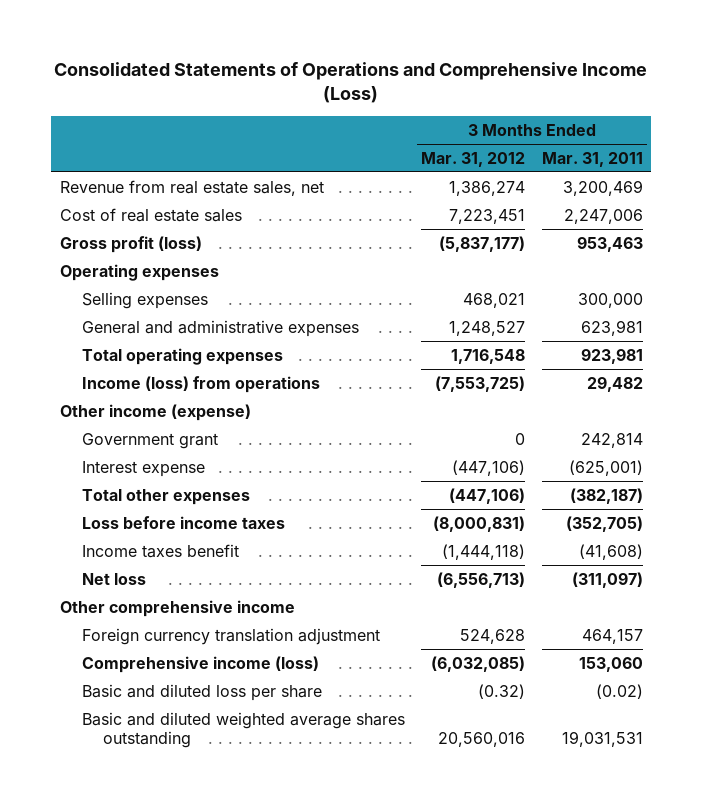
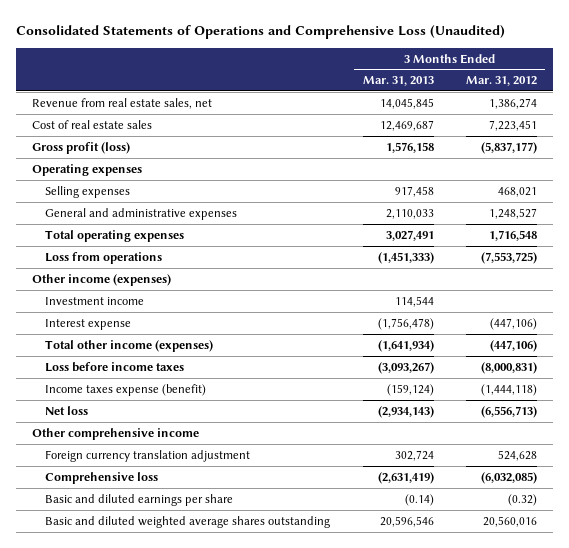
[54,61,648,104] Consolidated Statements of Operations and Comprehensive Income (Loss) -> [16,25,506,40] Consolidated Statements of Operations and Comprehensive Loss (Unaudited)
[541,151,643,167] Mar. 31, 2011 -> none
none -> [362,76,434,87] Mar. 31, 2013
[81,432,218,449] Government grant -> none
[81,375,320,393] Income (loss) from operations -> [45,251,163,264] Loss from operations
[59,403,251,421] Other income (expense) -> [32,273,172,286] Other income (expenses)
none -> [45,296,145,305] Investment income
[81,488,250,505] Total other expenses -> [45,339,214,352] Total other income (expenses)
[81,543,239,558] Income taxes benefit -> [45,383,207,396] Income taxes expense (benefit)
[81,655,319,673] Comprehensive income (loss) -> [45,471,159,484] Comprehensive loss
[81,683,322,701] Basic and diluted loss per share -> [45,493,234,506] Basic and diluted earnings per share

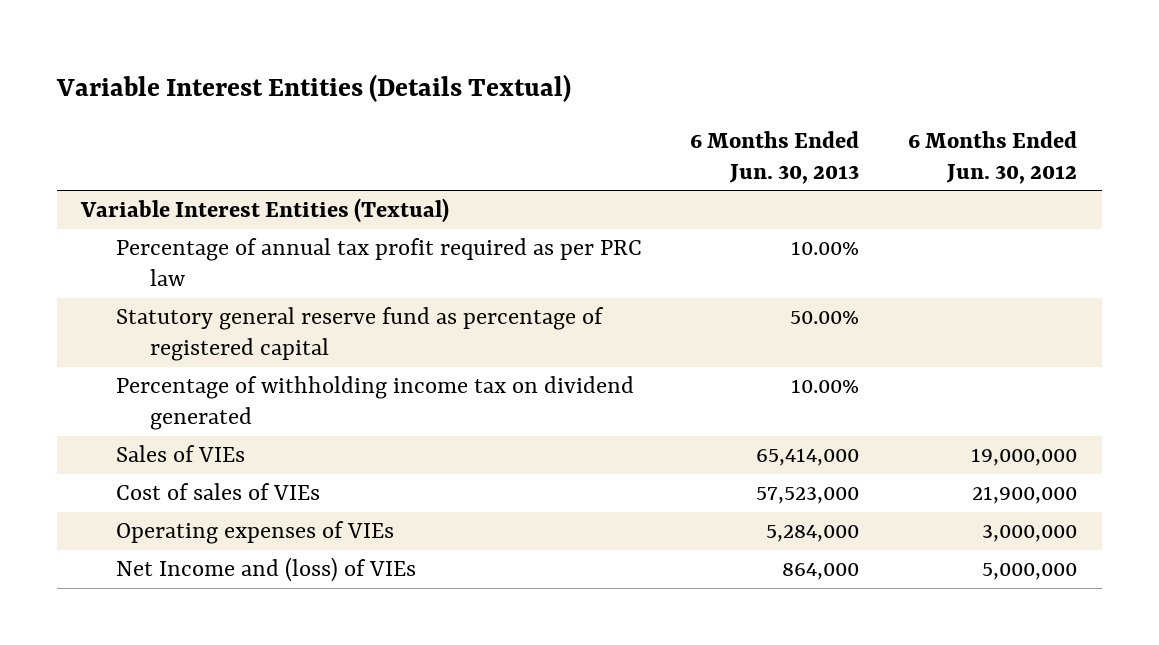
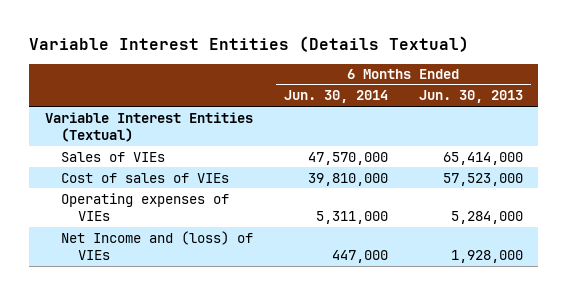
[908,131,1078,184] 6 Months Ended Jun. 30, 2012 -> none
none -> [284,90,389,104] Jun. 30, 2014
[115,238,642,286] Percentage of annual tax profit required as per PRC law -> none
[115,307,604,361] Statutory general reserve fund as percentage of registered capital -> none
[115,376,634,430] Percentage of withholding income tax on dividend generated -> none
[782,563,860,581] 864,000 -> [450,250,523,264] 1,928,000

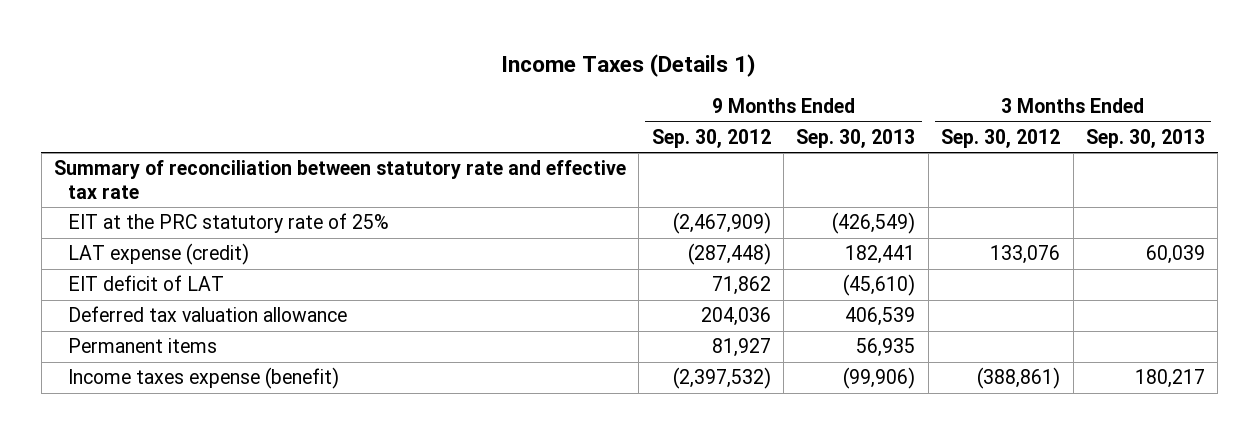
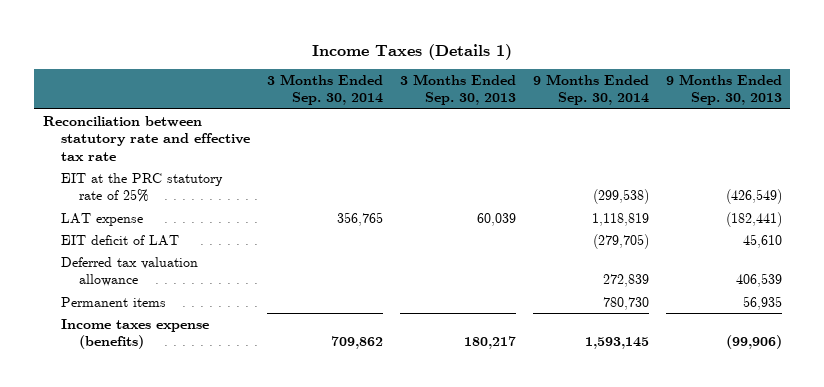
[651,129,771,149] Sep. 30, 2012 -> none
[941,129,1061,149] Sep. 30, 2012 -> none
none -> [266,73,383,106] 3 Months Ended Sep. 30, 2014
none -> [532,73,649,106] 9 Months Ended Sep. 30, 2014
[53,160,626,200] Summary of reconciliation between statutory rate and effective tax rate -> [42,115,250,161] Reconciliation between statutory rate and effective tax rate
[67,243,249,266] LAT expense (credit) -> [60,212,143,226] LAT expense
[845,245,916,265] 182,441 -> [725,211,782,227] (182,441)
[843,274,916,297] (45,610) -> [742,233,782,248] 45,610
[67,367,339,390] Income taxes expense (benefit) -> [60,318,209,350] Income taxes expense (benefits)

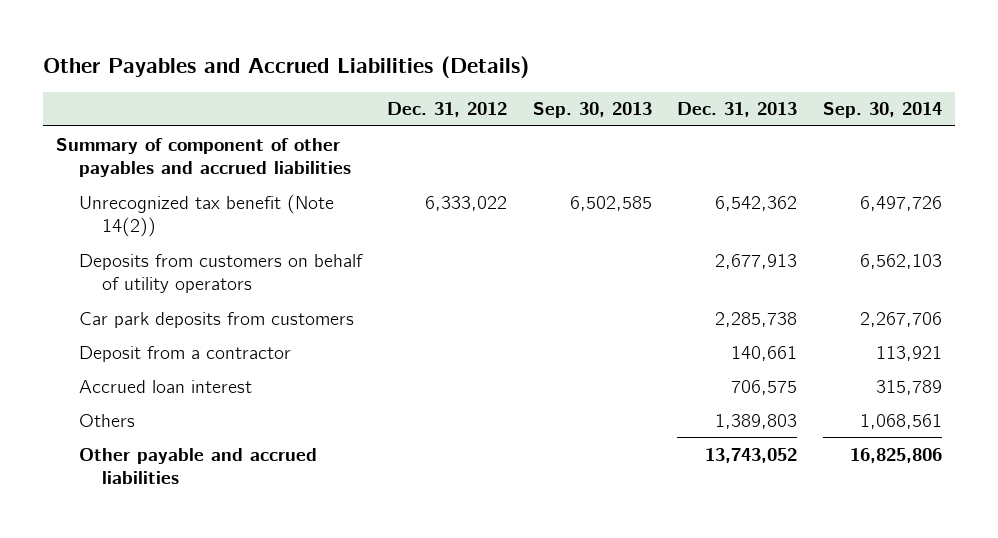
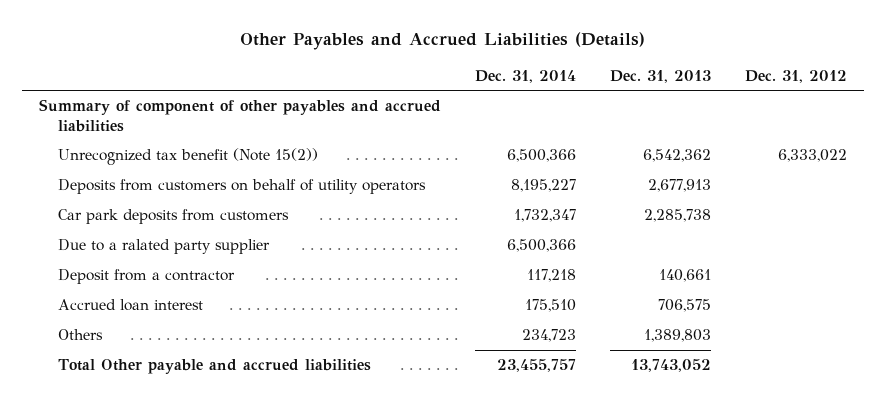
[532,102,652,119] Sep. 30, 2013 -> none
[822,102,942,119] Sep. 30, 2014 -> none
none -> [474,69,576,83] Dec. 31, 2014
[79,193,335,238] Unrecognized tax benefit (Note 14(2)) -> [57,148,318,166] Unrecognized tax benefit (Note 15(2))
none -> [57,239,270,255] Due to a ralated party supplier
[79,447,318,485] Other payable and accrued liabilities -> [57,359,371,375] Total Other payable and accrued liabilities

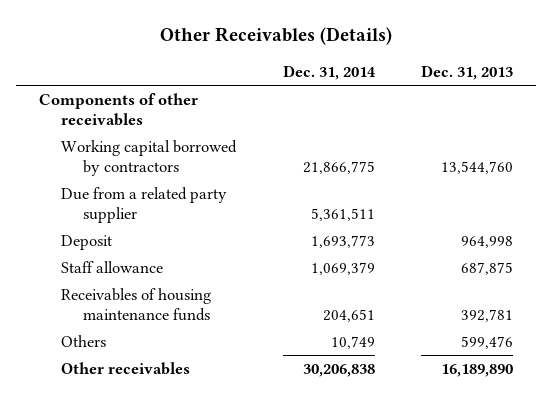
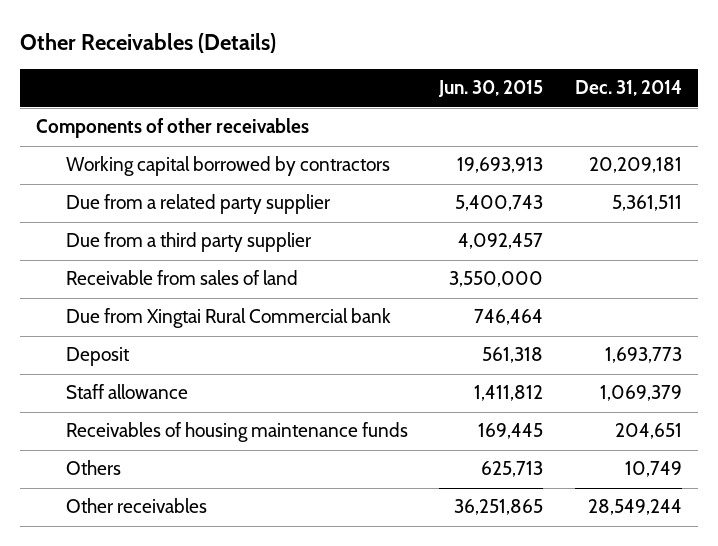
[420,64,513,80] Dec. 31, 2013 -> none
none -> [438,80,544,98] Jun. 30, 2015
[302,160,375,174] 21,866,775 -> [588,157,682,174] 20,209,181
none -> [65,232,312,253] Due from a third party supplier
none -> [65,270,298,286] Receivable from sales of land
none -> [65,308,391,329] Due from Xingtai Rural Commercial bank
[302,364,375,378] 30,206,838 -> [587,499,682,516] 28,549,244

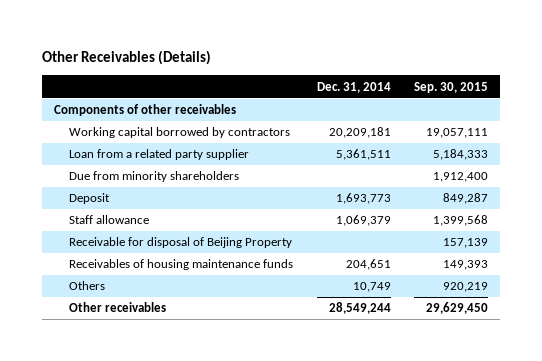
[438,80,544,98] Jun. 30, 2015 -> none
none -> [414,81,489,93] Sep. 30, 2015
[65,232,312,253] Due from a third party supplier -> none
[65,270,298,286] Receivable from sales of land -> none
[65,308,391,329] Due from Xingtai Rural Commercial bank -> none
[65,194,331,215] Due from a related party supplier -> [69,149,250,161] Loan from a related party supplier
none -> [69,171,240,183] Due from minority shareholders
none -> [69,237,293,249] Receivable for disposal of Beijing Property

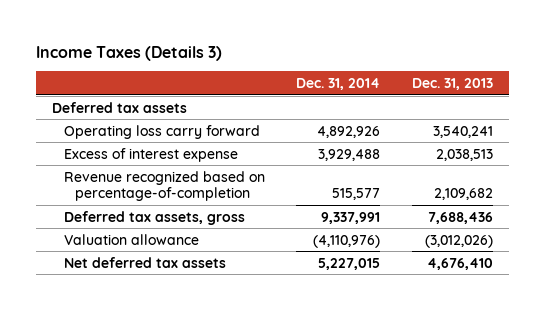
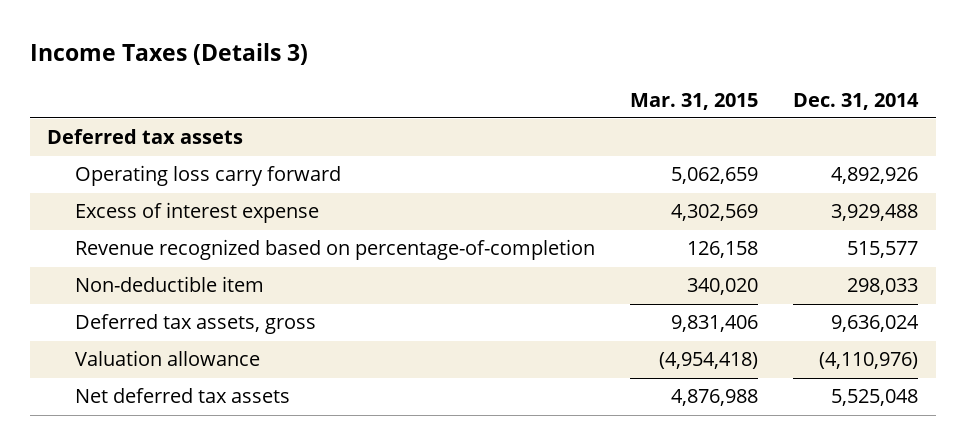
[411,78,493,91] Dec. 31, 2013 -> none
none -> [629,92,758,110] Mar. 31, 2015
none -> [74,276,264,293] Non-deductible item
[321,211,381,224] 9,337,991 -> [831,315,920,333] 9,636,024
[318,257,381,270] 5,227,015 -> [831,389,919,407] 5,525,048

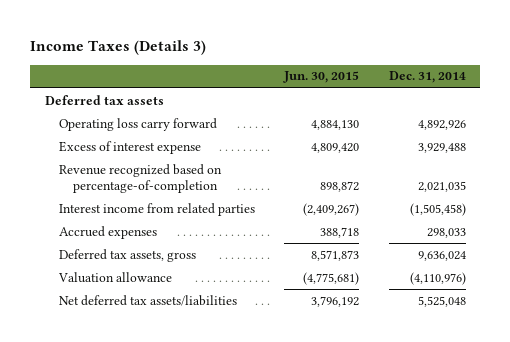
[629,92,758,110] Mar. 31, 2015 -> none
none -> [283,71,360,84] Jun. 30, 2015
[847,241,919,259] 515,577 -> [417,180,466,192] 2,021,035
none -> [58,202,255,216] Interest income from related parties
[74,276,264,293] Non-deductible item -> [58,225,157,239] Accrued expenses
[74,388,290,404] Net deferred tax assets -> [58,294,237,306] Net deferred tax assets/liabilities

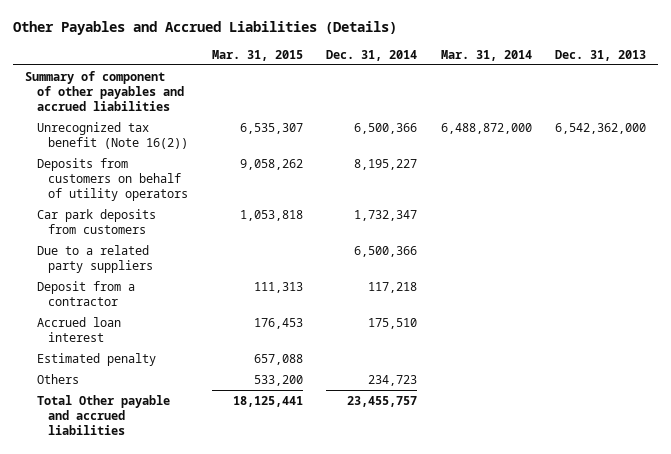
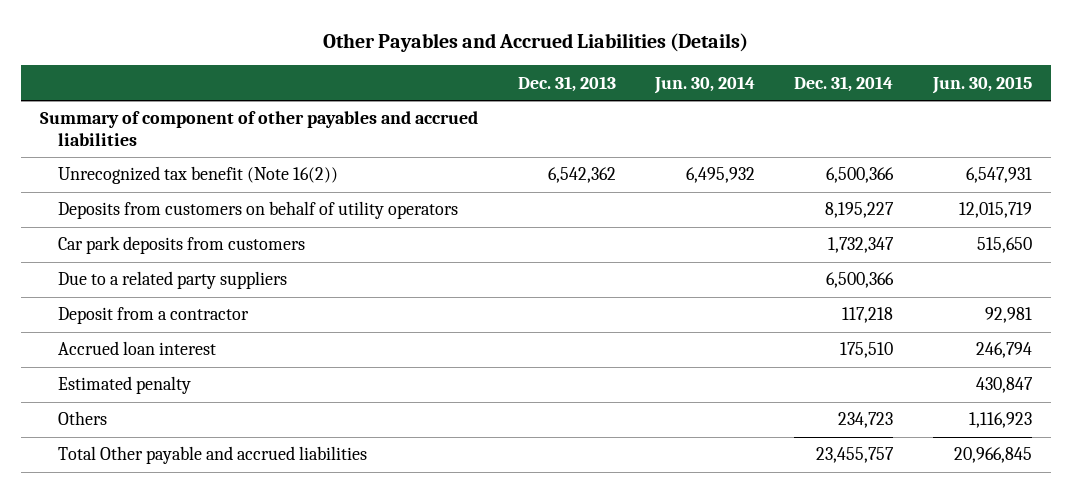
[211,49,303,61] Mar. 31, 2015 -> none
[440,49,532,61] Mar. 31, 2014 -> none
none -> [654,75,756,94] Jun. 30, 2014
none -> [931,75,1032,94] Jun. 30, 2015
[554,122,646,134] 6,542,362,000 -> [547,167,616,184] 6,542,362

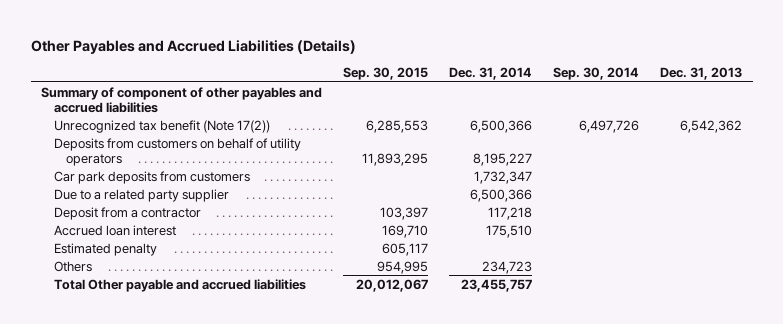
[654,75,756,94] Jun. 30, 2014 -> none
[931,75,1032,94] Jun. 30, 2015 -> none
none -> [343,67,429,81] Sep. 30, 2015
none -> [553,67,640,81] Sep. 30, 2014
[57,166,338,185] Unrecognized tax benefit (Note 16(2)) -> [53,119,270,133] Unrecognized tax benefit (Note 17(2))
[57,271,287,290] Due to a related party suppliers -> [53,188,229,202] Due to a related party supplier

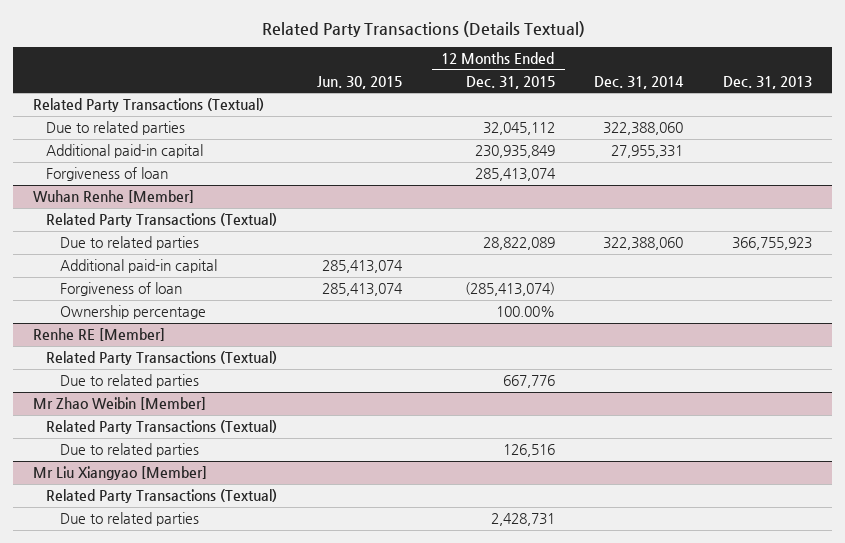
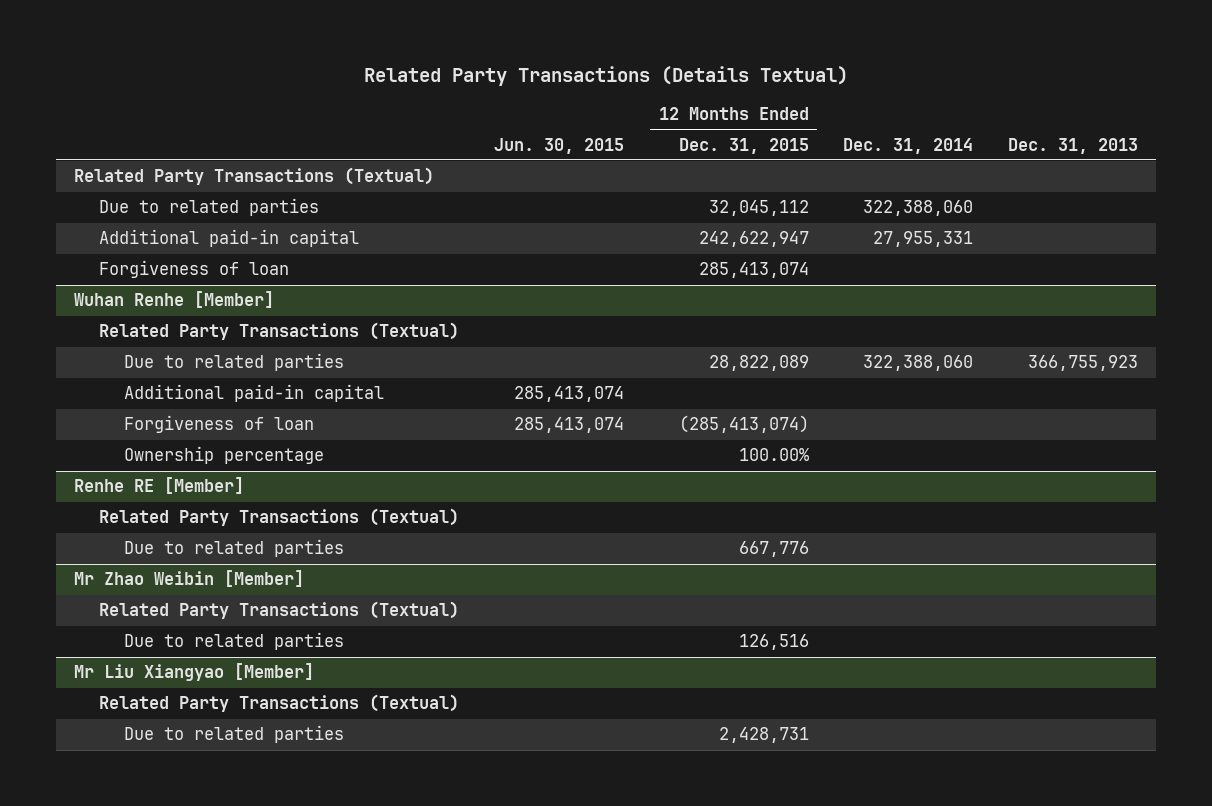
[474,144,555,158] 230,935,849 -> [698,231,809,248] 242,622,947

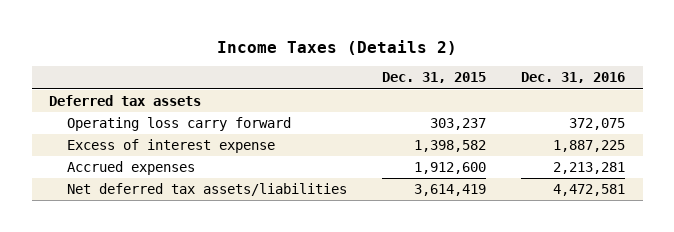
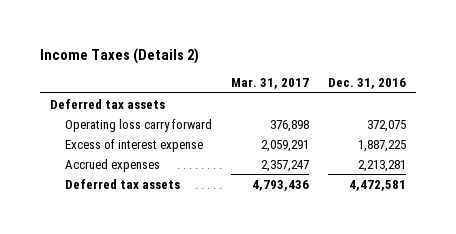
[381,72,486,84] Dec. 31, 2015 -> none
none -> [231,78,310,90] Mar. 31, 2017
[66,183,347,197] Net deferred tax assets/liabilities -> [64,178,180,189] Deferred tax assets

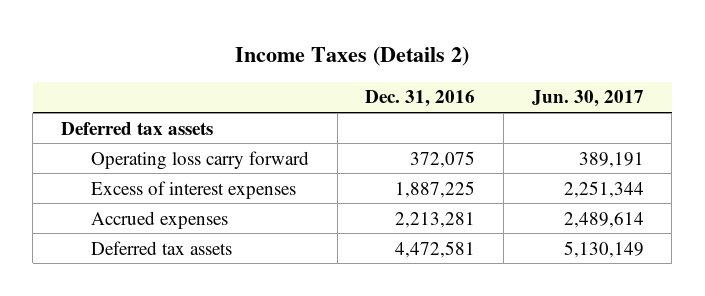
[231,78,310,90] Mar. 31, 2017 -> none
none -> [531,90,644,108] Jun. 30, 2017
[64,138,203,152] Excess of interest expense -> [90,180,296,199] Excess of interest expenses

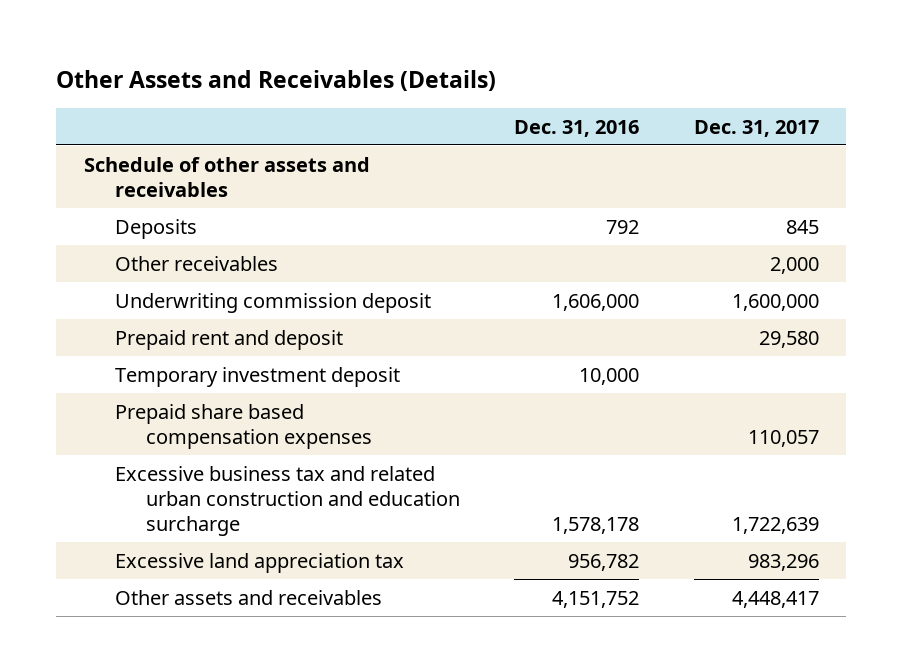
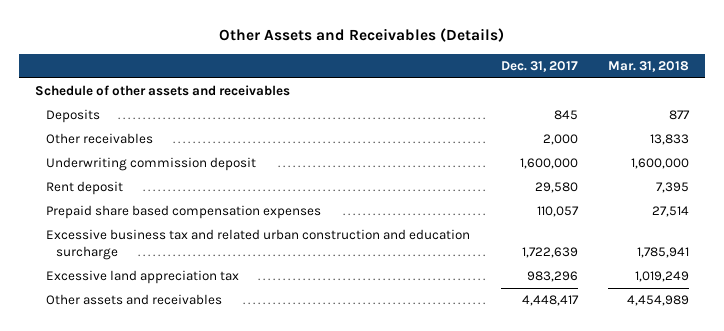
[514,119,640,137] Dec. 31, 2016 -> none
none -> [608,61,690,73] Mar. 31, 2018
[114,366,400,387] Temporary investment deposit -> none
[114,329,343,350] Prepaid rent and deposit -> [45,181,123,196] Rent deposit

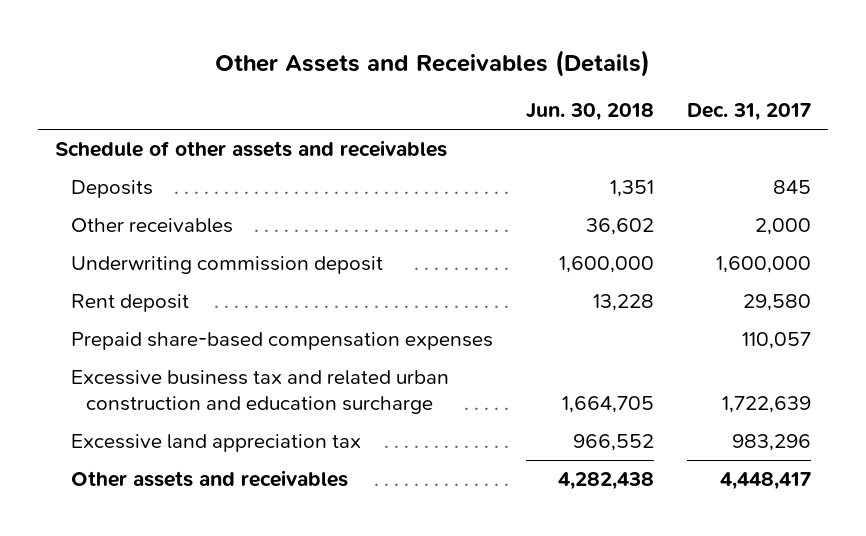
[608,61,690,73] Mar. 31, 2018 -> none
none -> [525,103,654,122] Jun. 30, 2018
[45,205,321,220] Prepaid share based compensation expenses -> [70,331,493,350] Prepaid share-based compensation expenses

